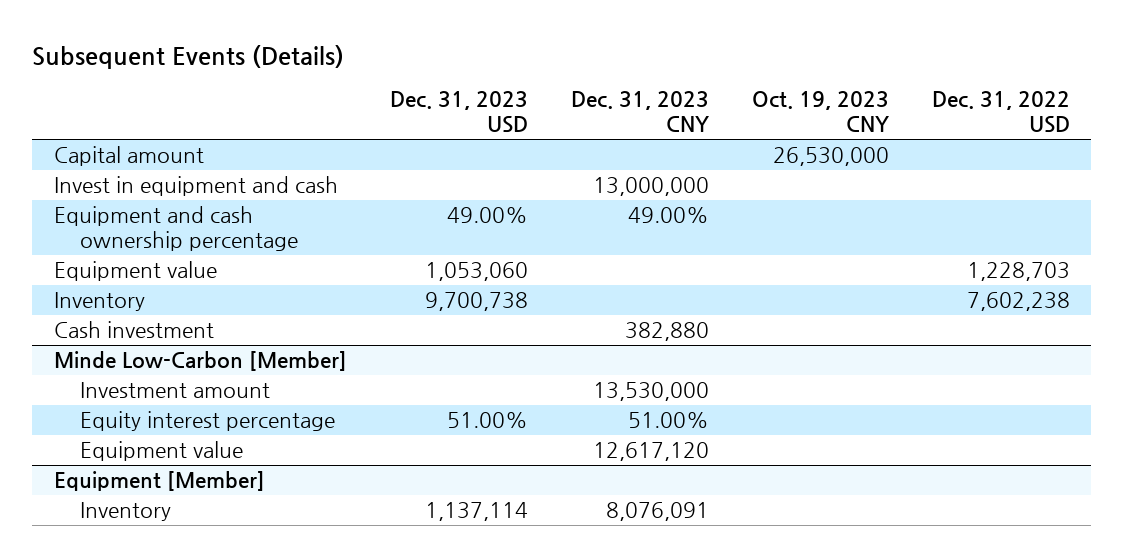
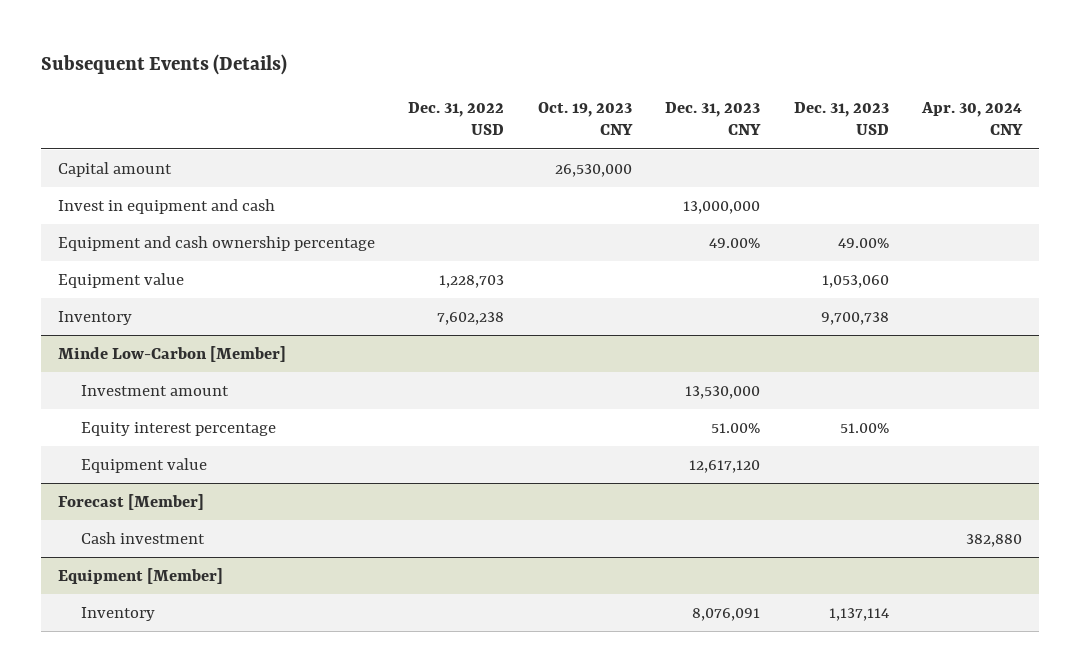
none -> [921,101,1024,136] Apr. 30, 2024 CNY
[53,321,214,339] Cash investment -> none
none -> [57,493,204,510] Forecast [Member]
none -> [81,531,206,544] Cash investment

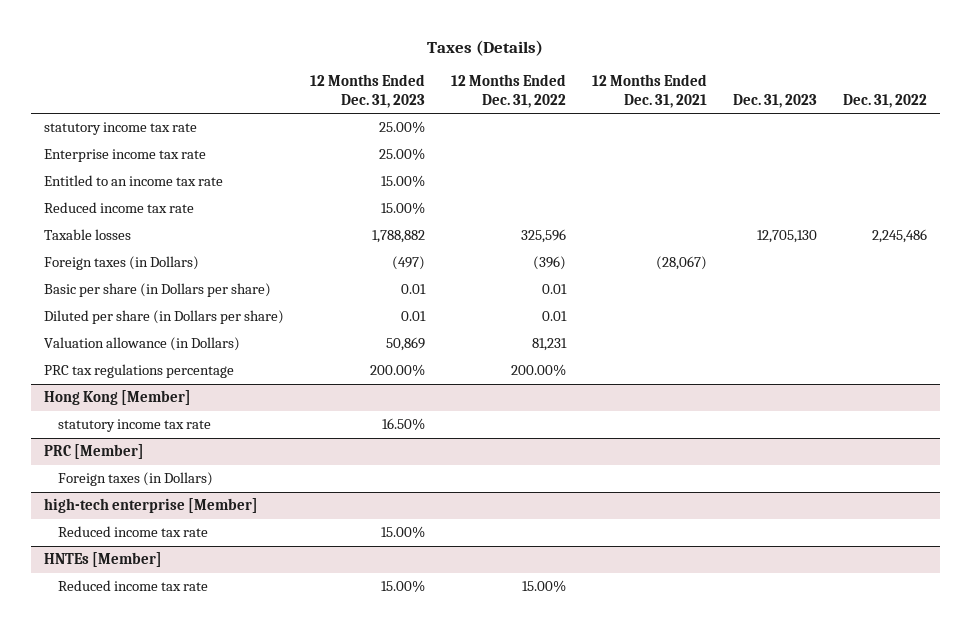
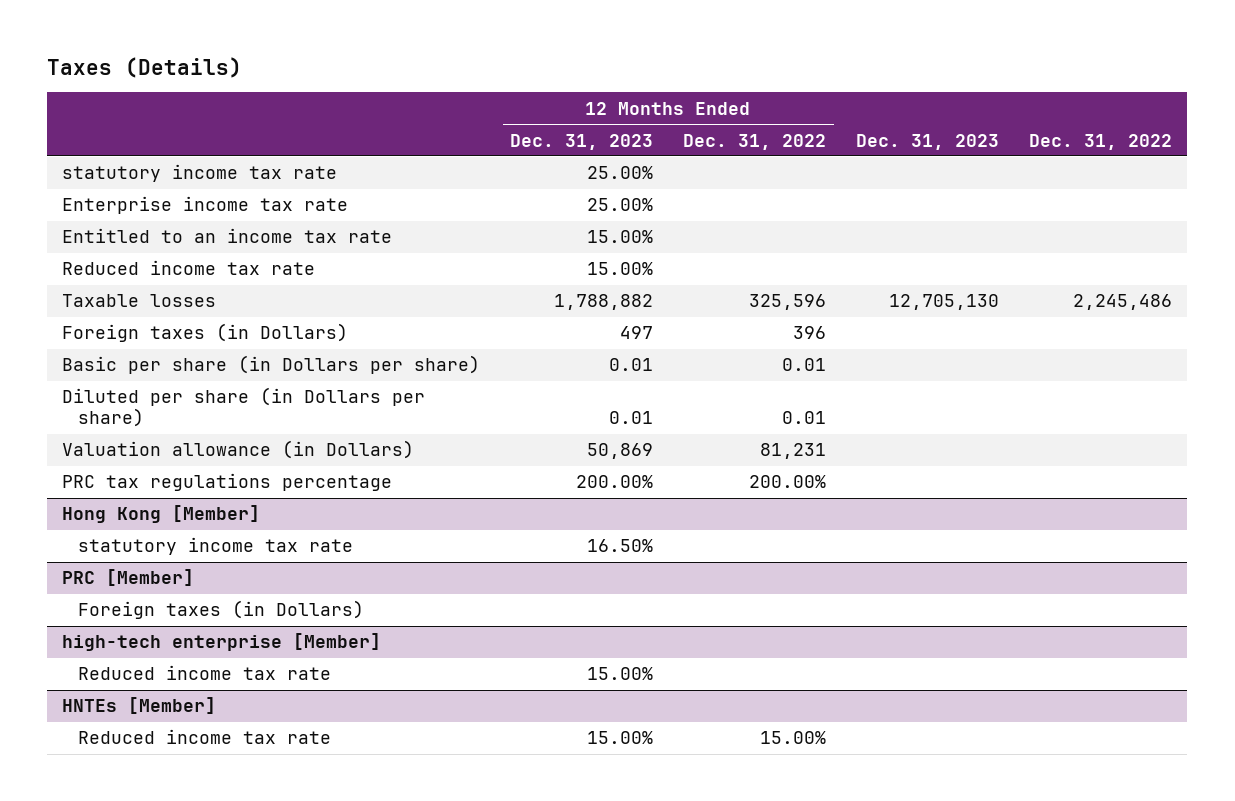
[591,73,707,108] 12 Months Ended Dec. 31, 2021 -> none
[391,256,425,271] (497) -> [620,326,654,340] 497
[532,256,566,271] (396) -> [793,326,827,340] 396

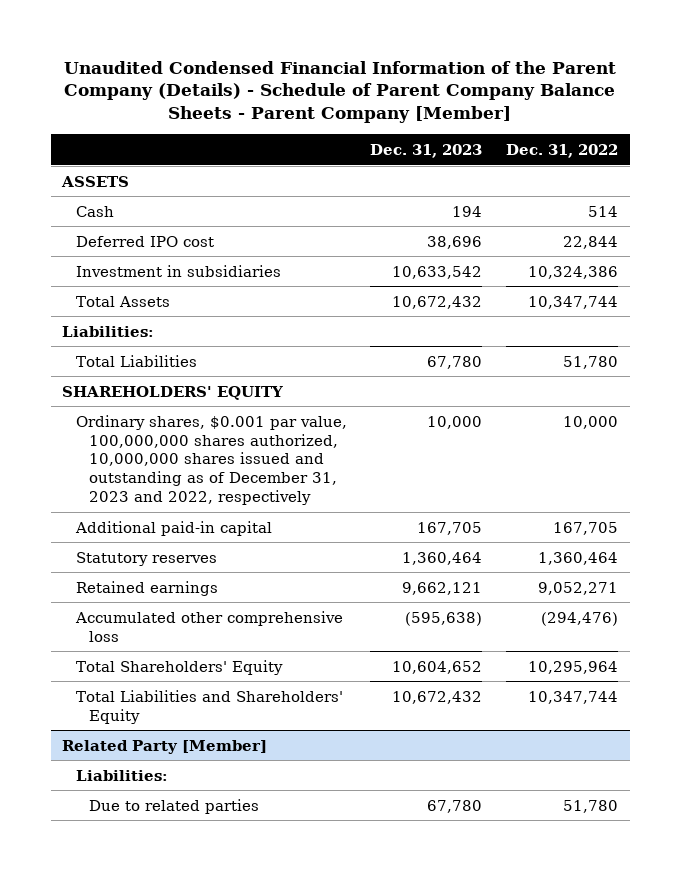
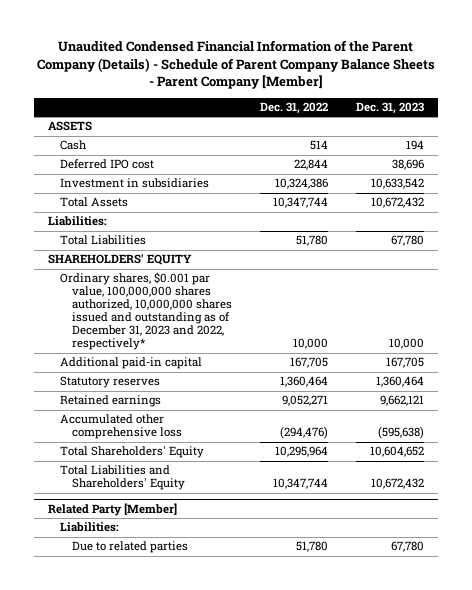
[75,414,347,506] Ordinary shares, $0.001 par value, 100,000,000 shares authorized, 10,000,000 shares issued and outstanding as of December 31, 2023 and 2022, respectively -> [59,272,232,351] Ordinary shares, $0.001 par value, 100,000,000 shares authorized, 10,000,000 shares issued and outstanding as of December 31, 2023 and 2022, respectively*

